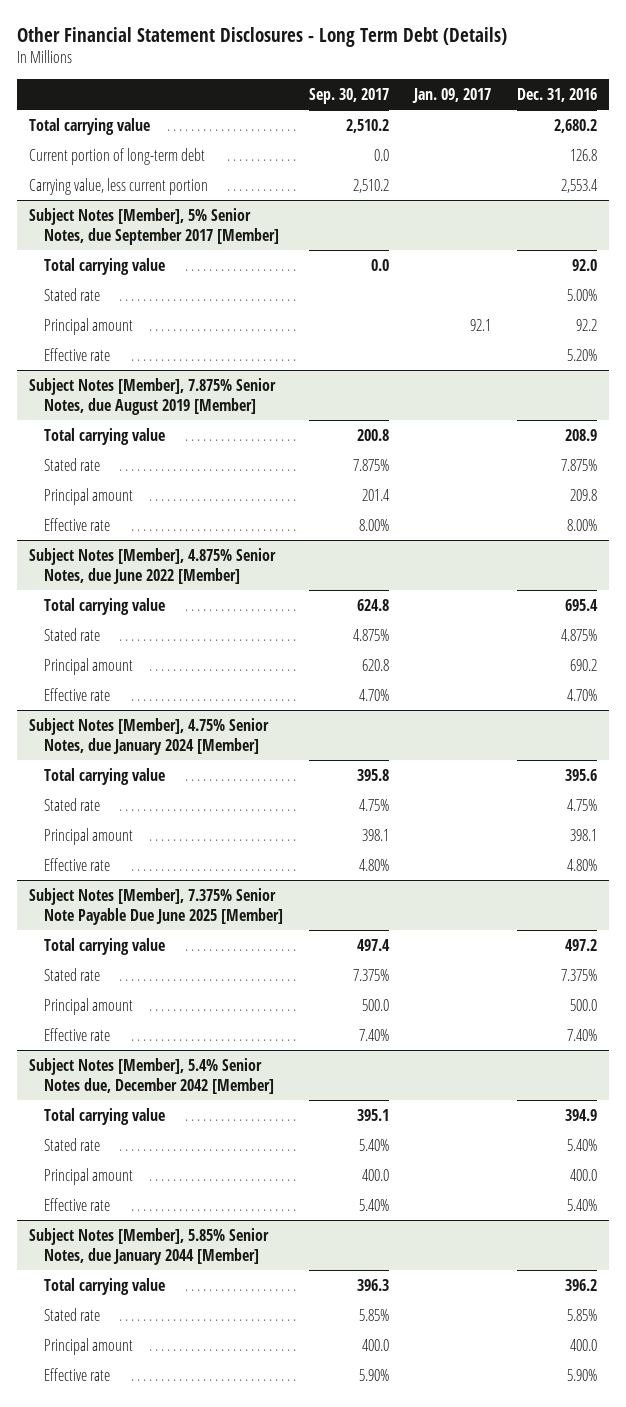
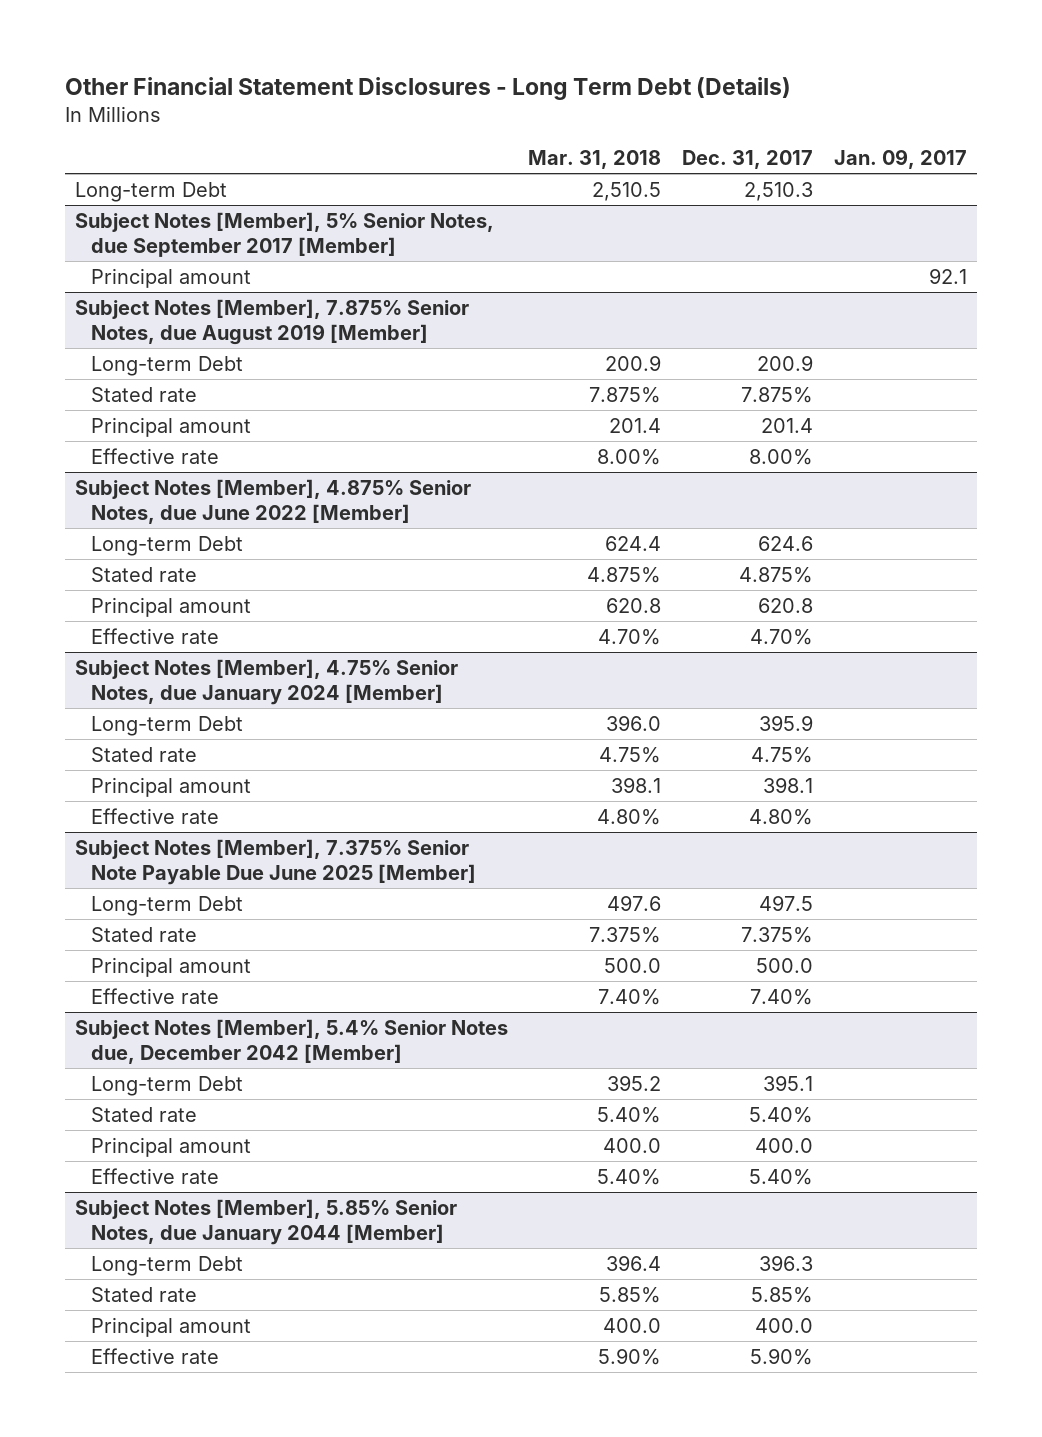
[308,88,389,105] Sep. 30, 2017 -> none
[516,88,597,103] Dec. 31, 2016 -> none
none -> [528,149,662,169] Mar. 31, 2018
none -> [682,149,814,169] Dec. 31, 2017
[29,147,206,165] Current portion of long-term debt -> none
[29,177,209,195] Carrying value, less current portion -> none
[29,117,151,135] Total carrying value -> [74,181,227,202] Long-term Debt
[44,257,166,275] Total carrying value -> none
[44,287,101,301] Stated rate -> none
[44,347,111,361] Effective rate -> none
[44,427,166,445] Total carrying value -> [91,355,244,376] Long-term Debt
[44,597,166,615] Total carrying value -> [91,535,244,556] Long-term Debt
[44,767,166,785] Total carrying value -> [91,715,244,736] Long-term Debt
[44,937,166,955] Total carrying value -> [91,895,244,916] Long-term Debt
[44,1107,166,1125] Total carrying value -> [91,1075,244,1096] Long-term Debt
[44,1277,166,1295] Total carrying value -> [91,1255,244,1276] Long-term Debt

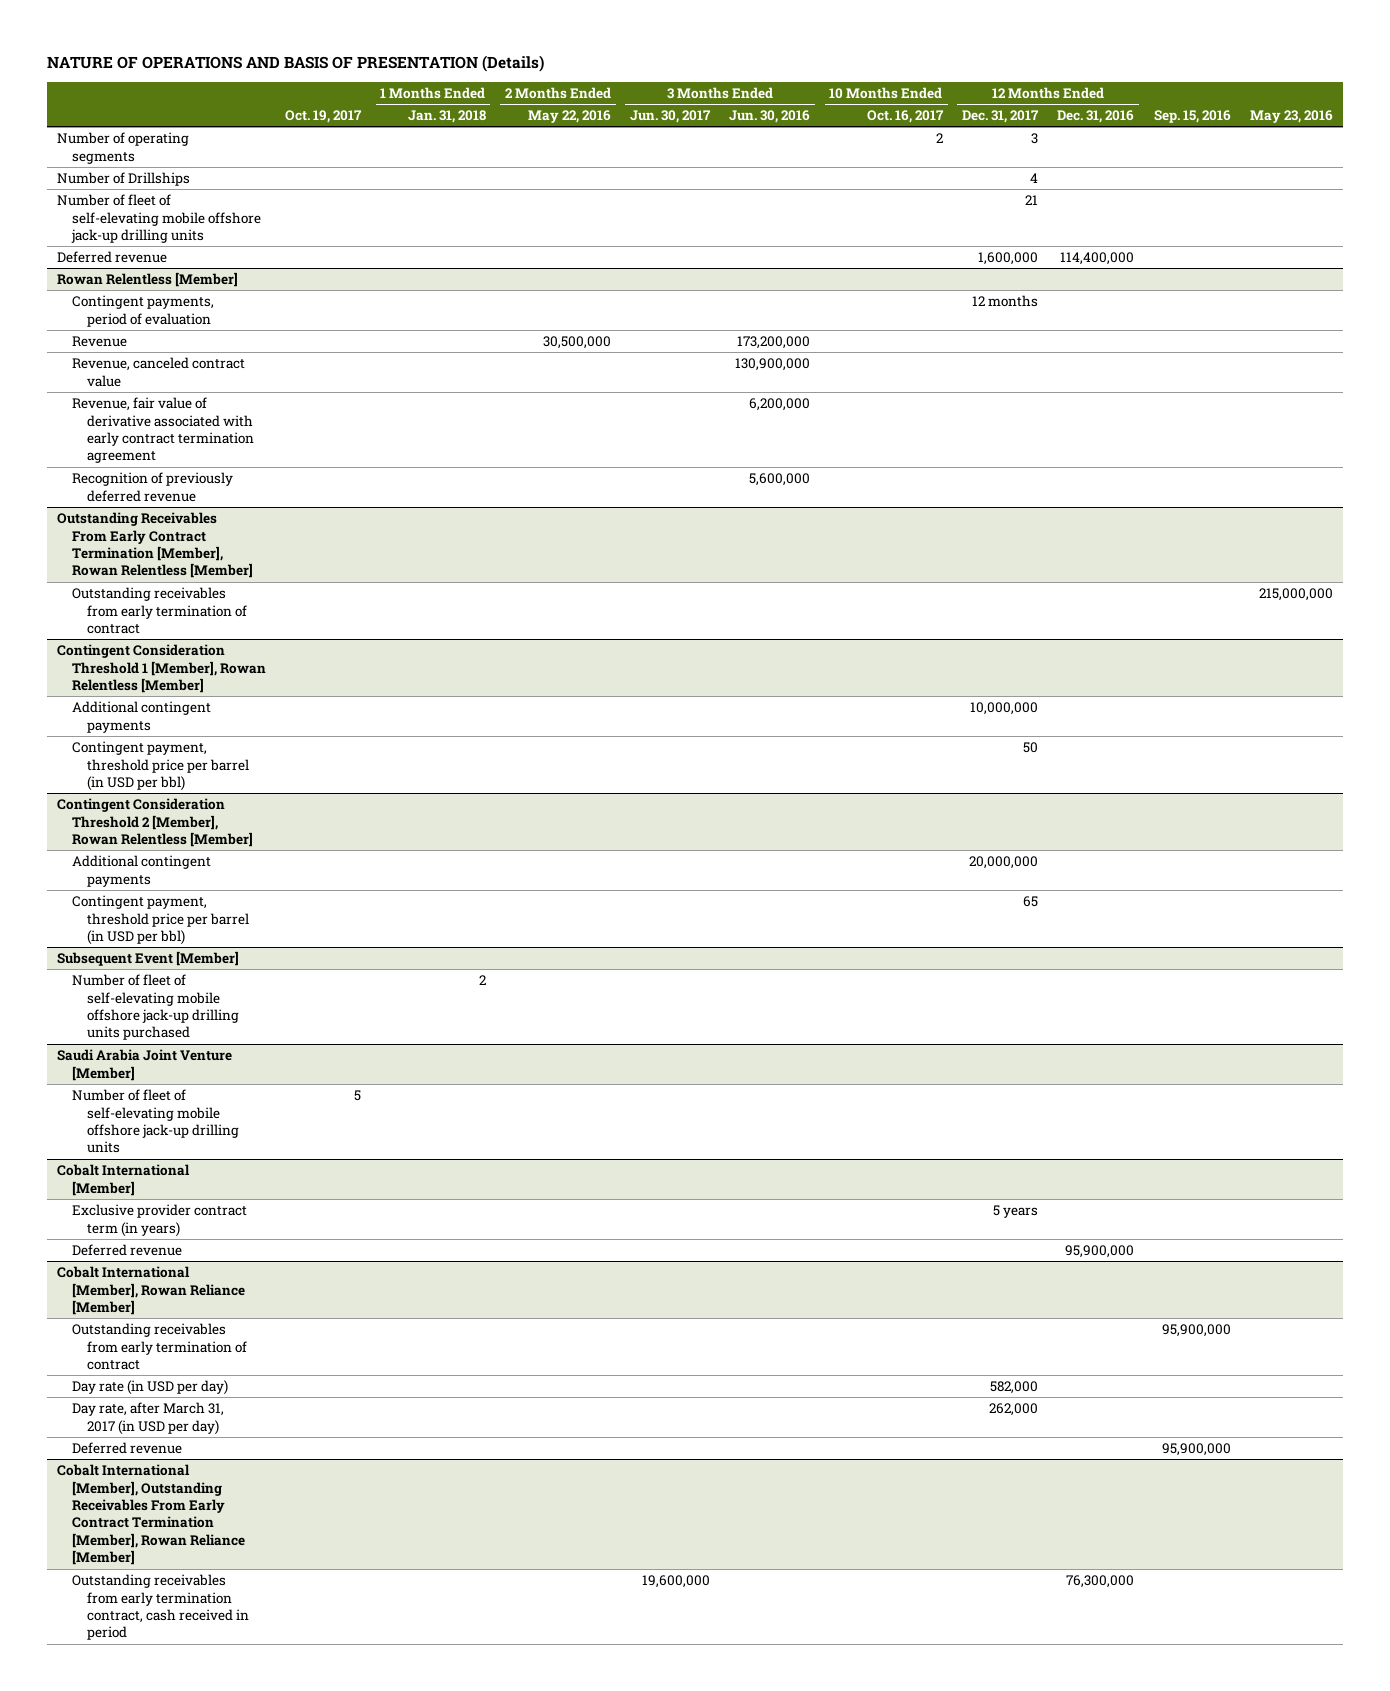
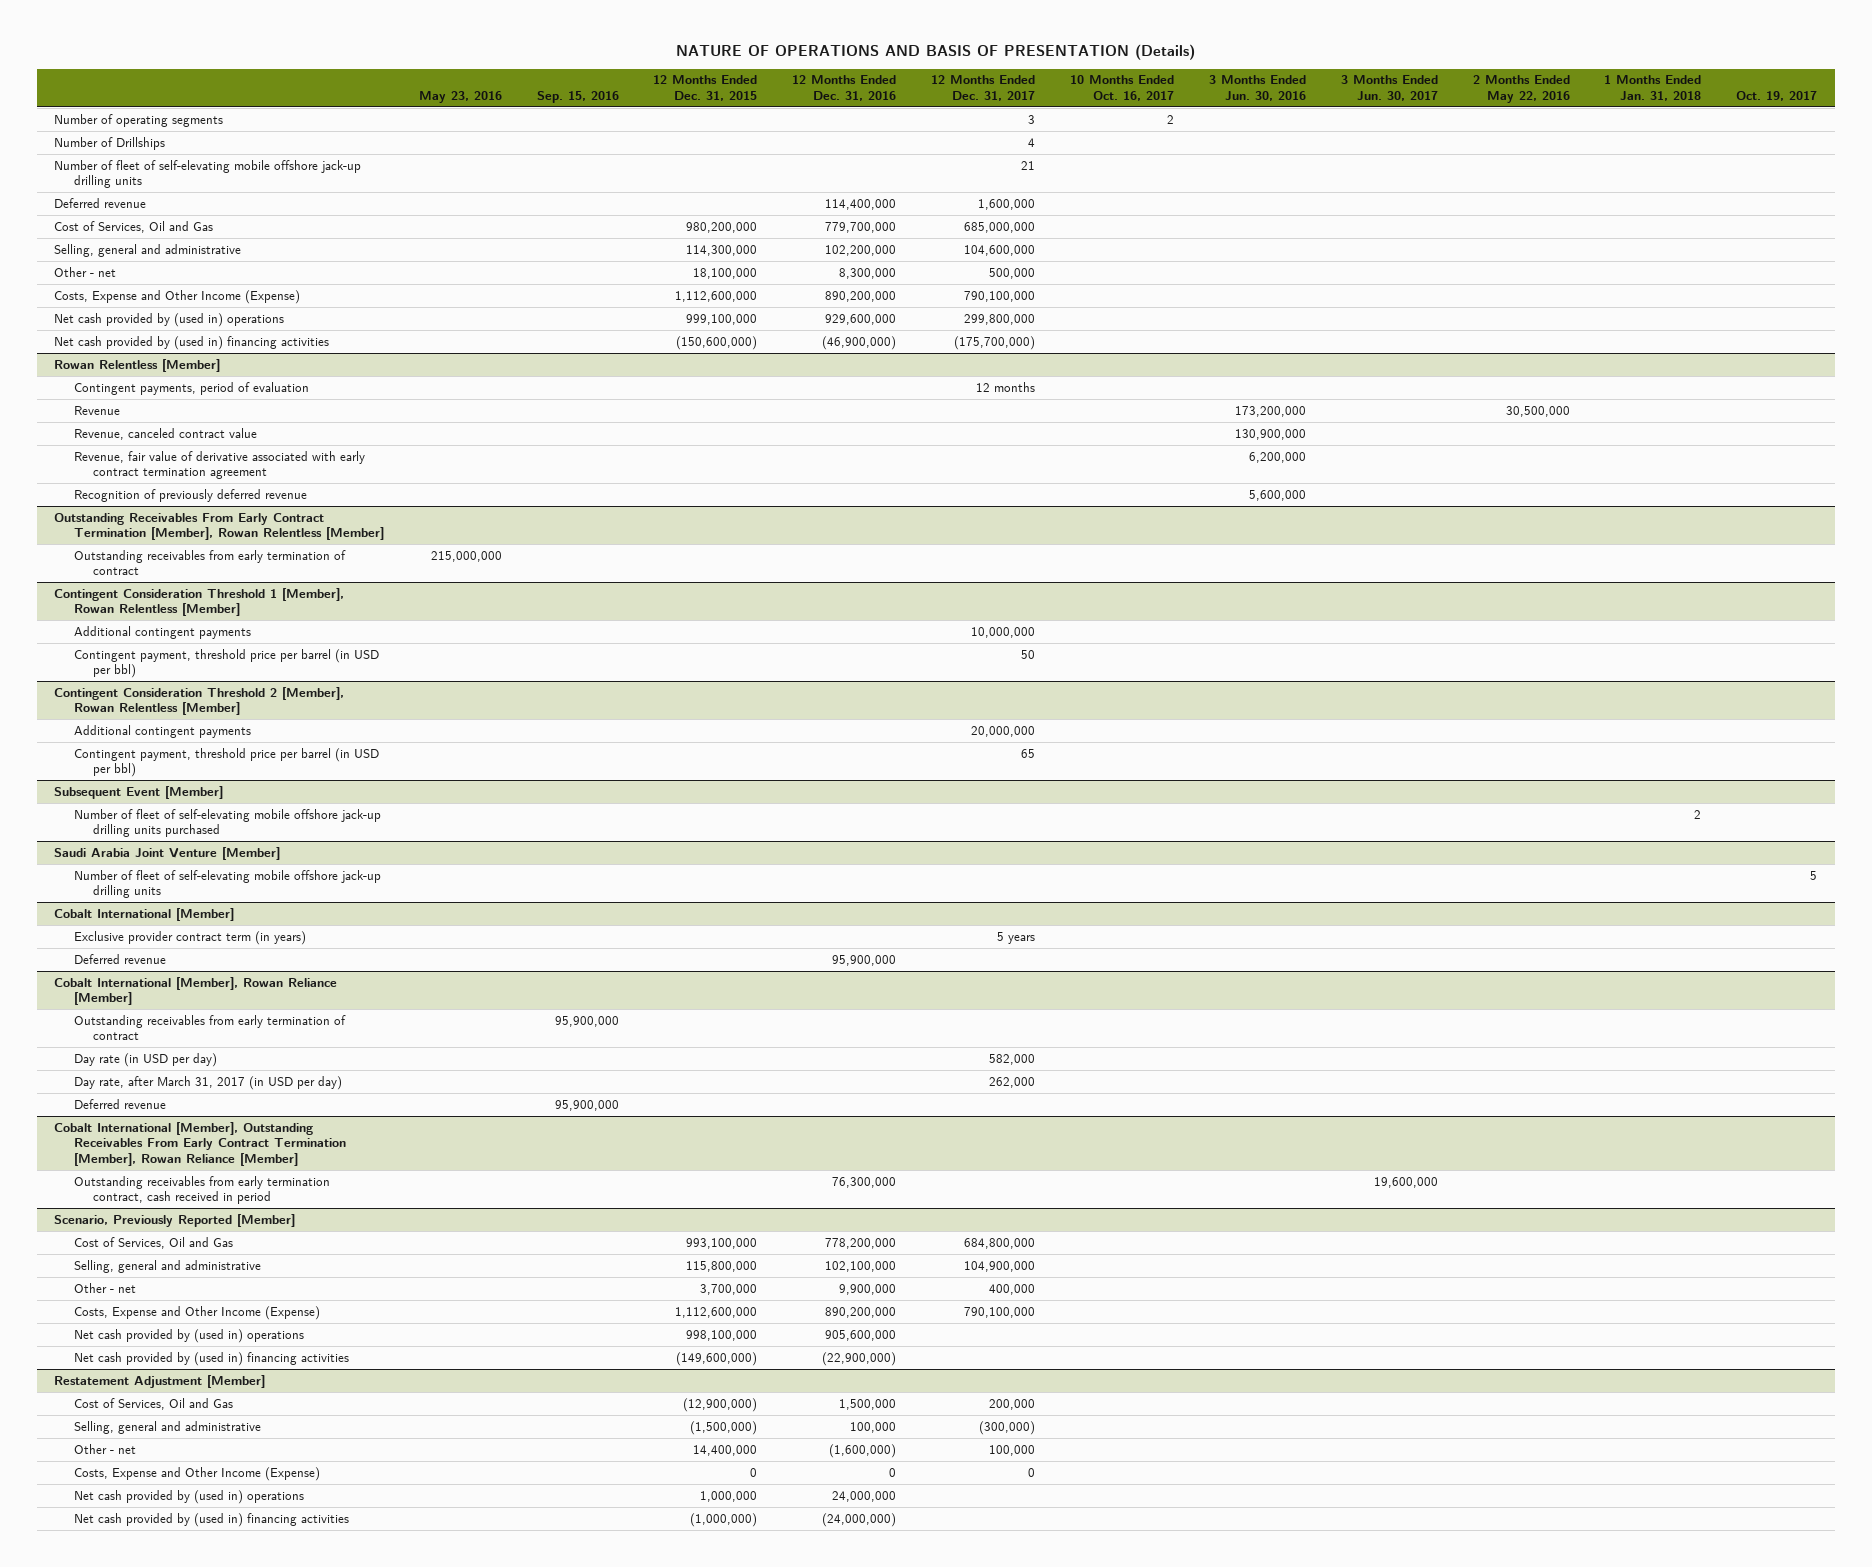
none -> [653,75,758,101] 12 Months Ended Dec. 31, 2015
none -> [54,220,214,233] Cost of Services, Oil and Gas
none -> [54,243,242,257] Selling, general and administrative
none -> [54,266,117,277] Other - net
none -> [54,289,301,304] Costs, Expense and Other Income (Expense)
none -> [54,312,285,327] Net cash provided by (used in) operations
none -> [54,335,330,350] Net cash provided by (used in) financing activities
none -> [54,1213,296,1227] Scenario, Previously Reported [Member]
none -> [73,1236,233,1249] Cost of Services, Oil and Gas
none -> [73,1259,261,1273] Selling, general and administrative
none -> [73,1282,136,1293] Other - net
none -> [73,1305,320,1320] Costs, Expense and Other Income (Expense)
none -> [73,1328,304,1343] Net cash provided by (used in) operations
none -> [73,1351,349,1366] Net cash provided by (used in) financing activities
none -> [54,1374,266,1388] Restatement Adjustment [Member]
none -> [73,1397,233,1410] Cost of Services, Oil and Gas
none -> [73,1420,261,1434] Selling, general and administrative
none -> [73,1443,136,1454] Other - net
none -> [73,1466,320,1481] Costs, Expense and Other Income (Expense)
none -> [73,1489,304,1504] Net cash provided by (used in) operations
none -> [73,1512,349,1527] Net cash provided by (used in) financing activities

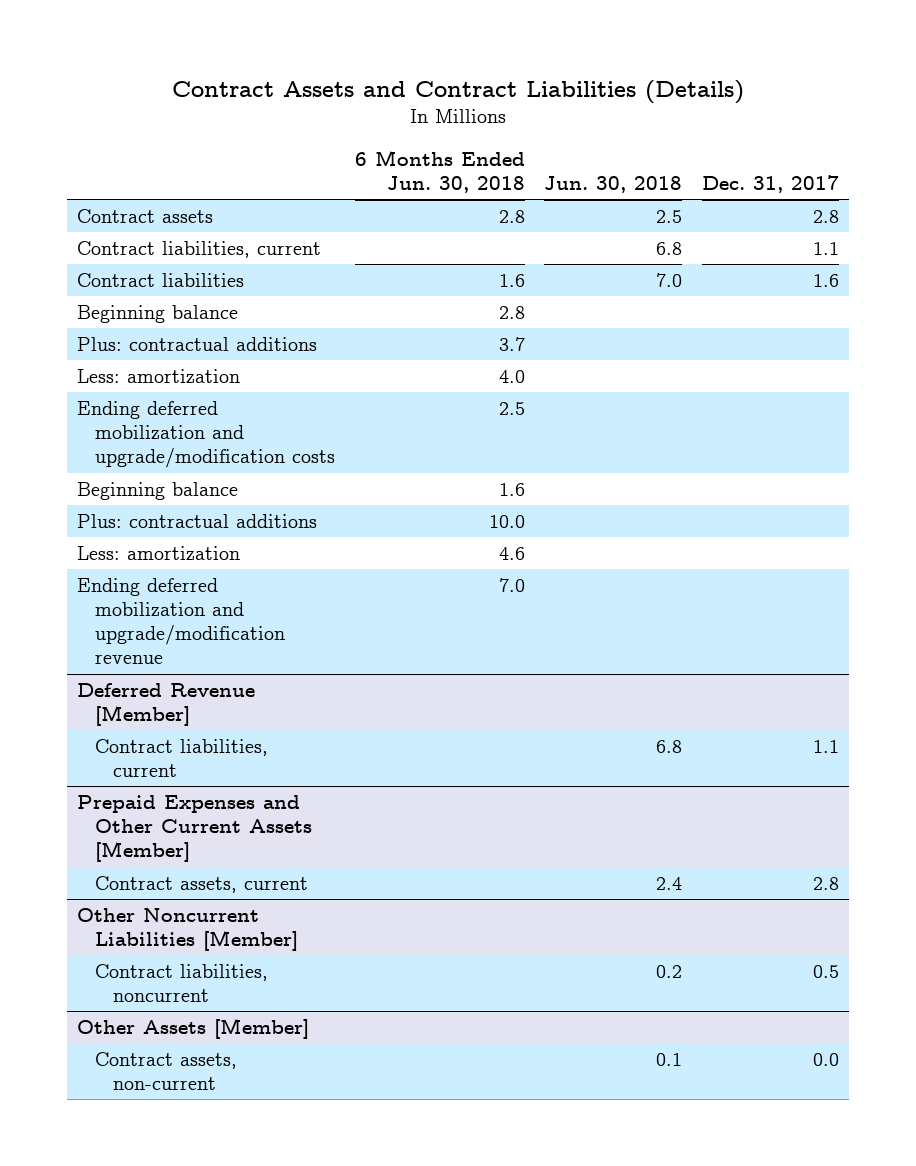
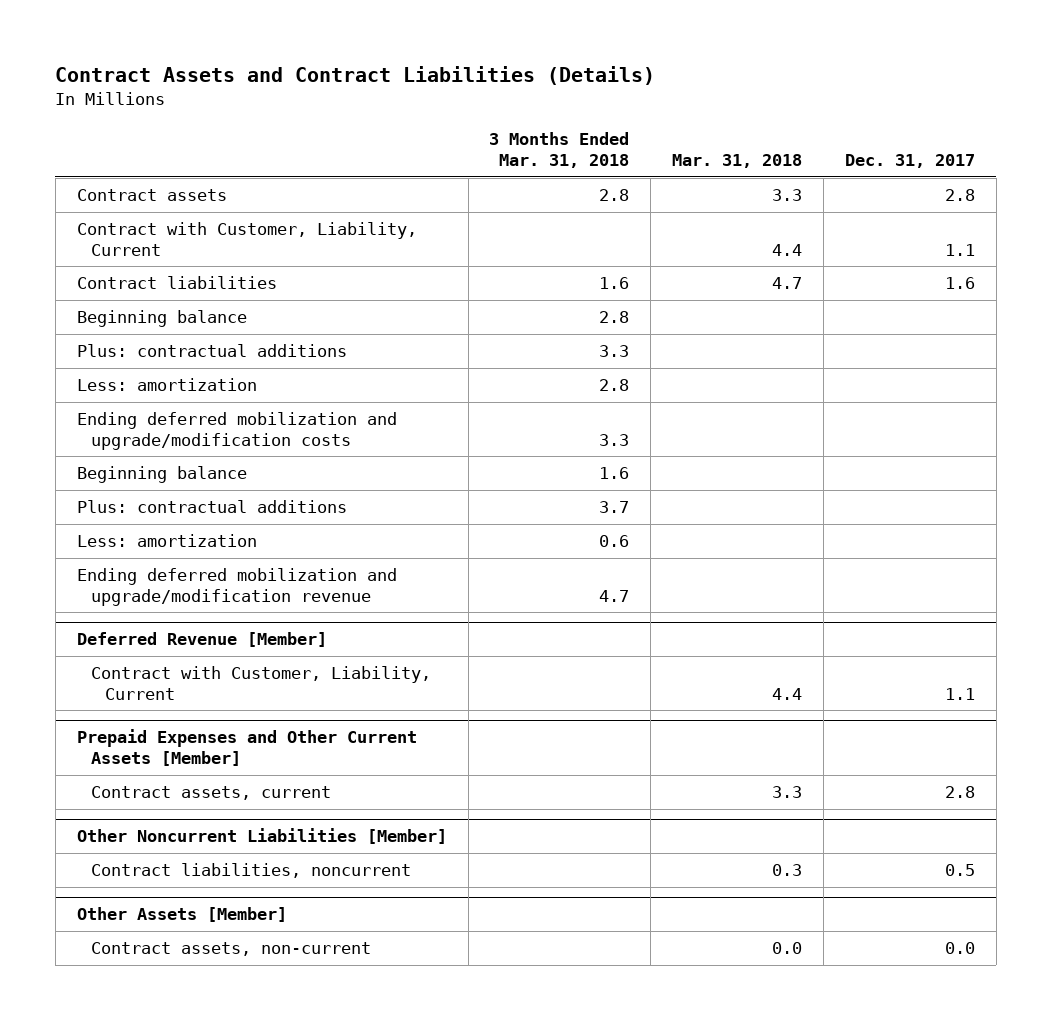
[354,149,525,193] 6 Months Ended Jun. 30, 2018 -> none
[544,175,683,193] Jun. 30, 2018 -> none
none -> [489,132,630,169] 3 Months Ended Mar. 31, 2018
none -> [672,154,803,169] Mar. 31, 2018
[76,240,321,258] Contract liabilities, current -> [76,222,417,256] Contract with Customer, Liability, Current
[94,738,268,777] Contract liabilities, current -> [90,666,431,700] Contract with Customer, Liability, Current

